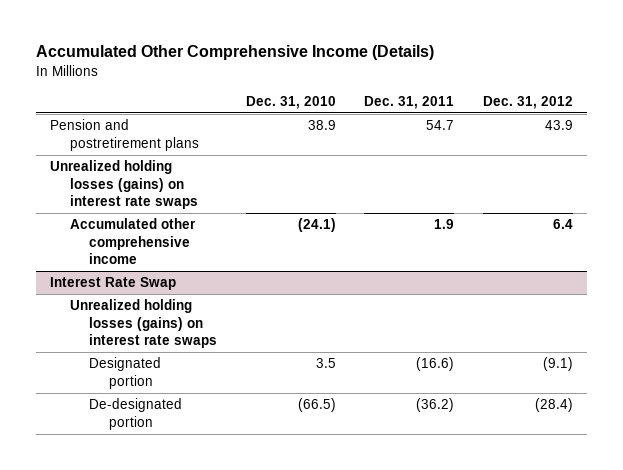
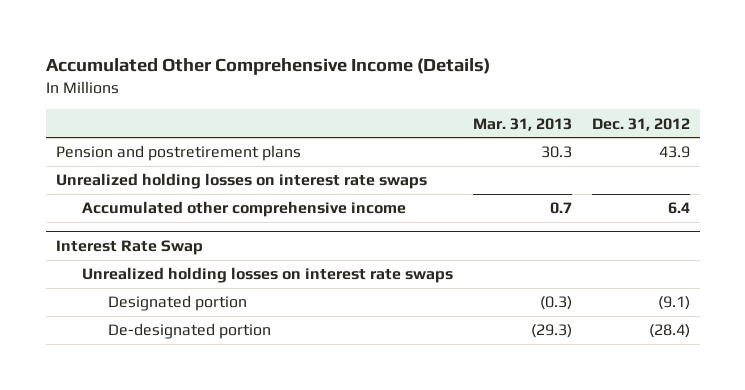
[245,95,336,109] Dec. 31, 2010 -> none
[364,95,455,109] Dec. 31, 2011 -> none
none -> [472,117,572,131] Mar. 31, 2013
[50,160,198,210] Unrealized holding losses (gains) on interest rate swaps -> [55,173,427,190] Unrealized holding losses on interest rate swaps
[69,299,218,349] Unrealized holding losses (gains) on interest rate swaps -> [81,267,453,284] Unrealized holding losses on interest rate swaps

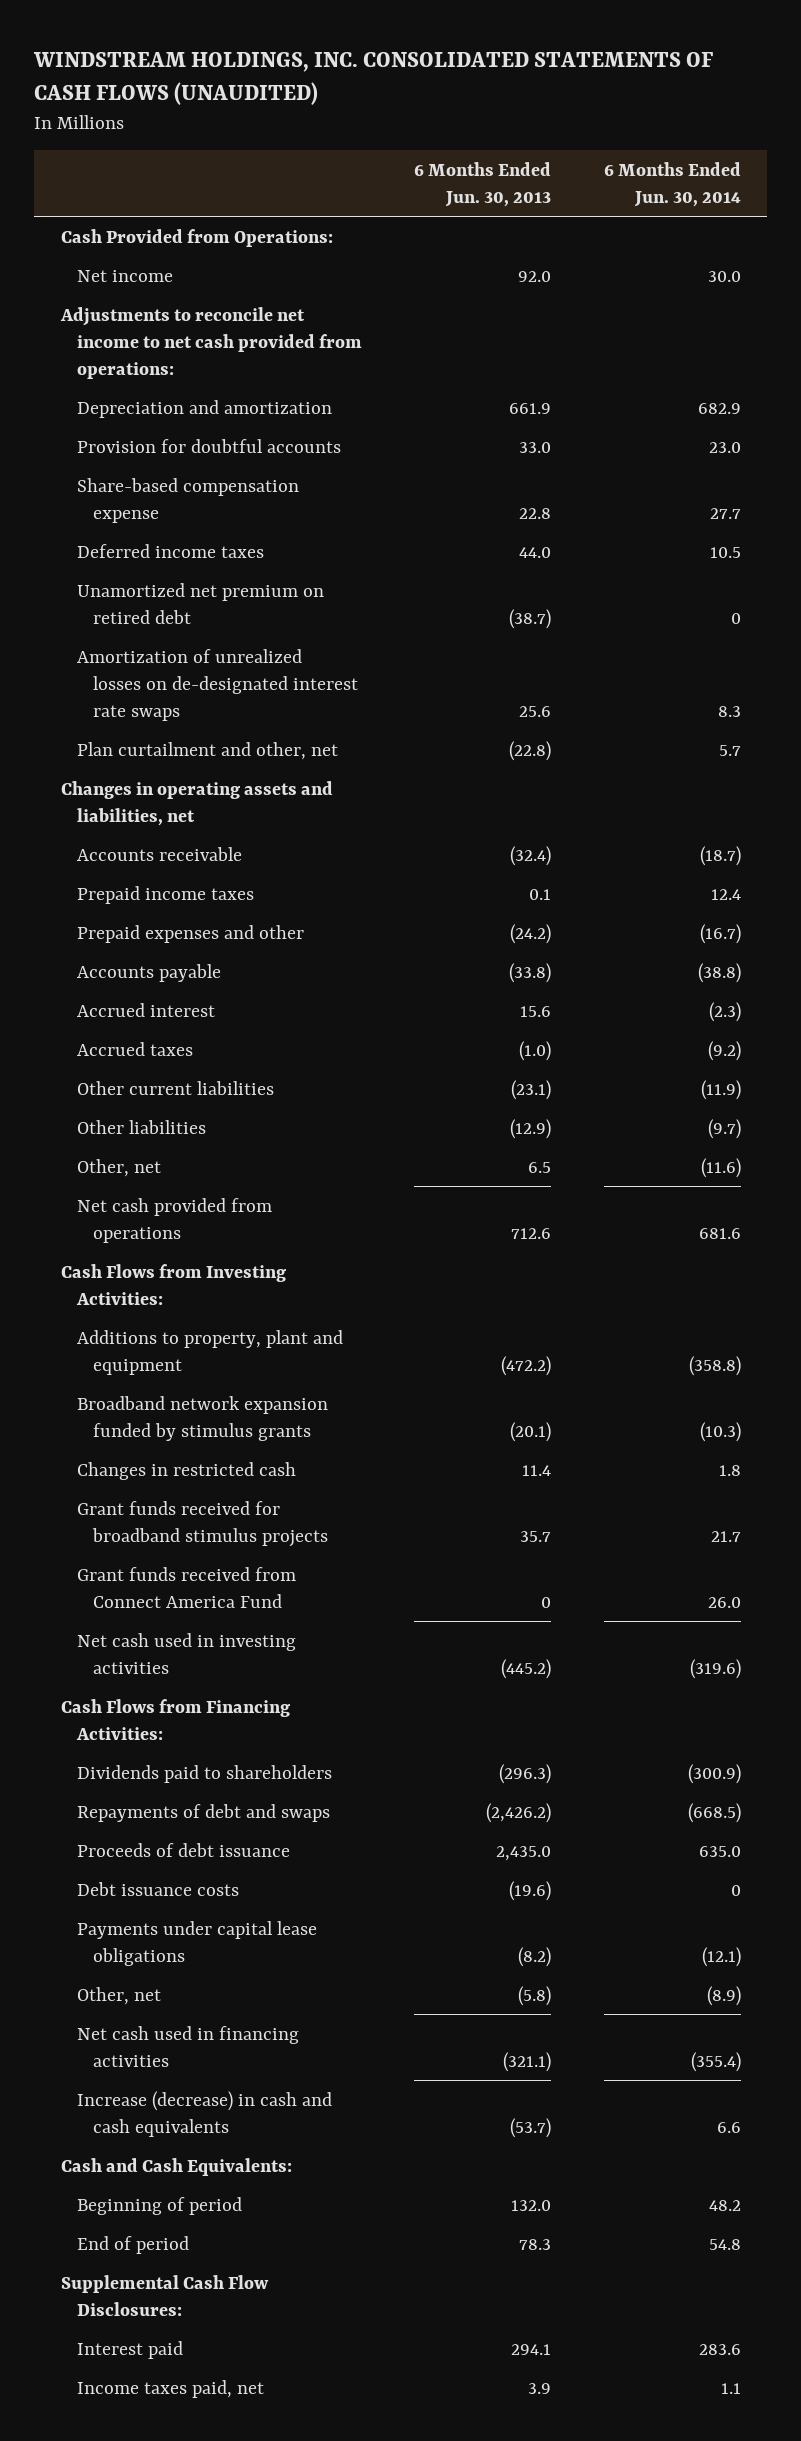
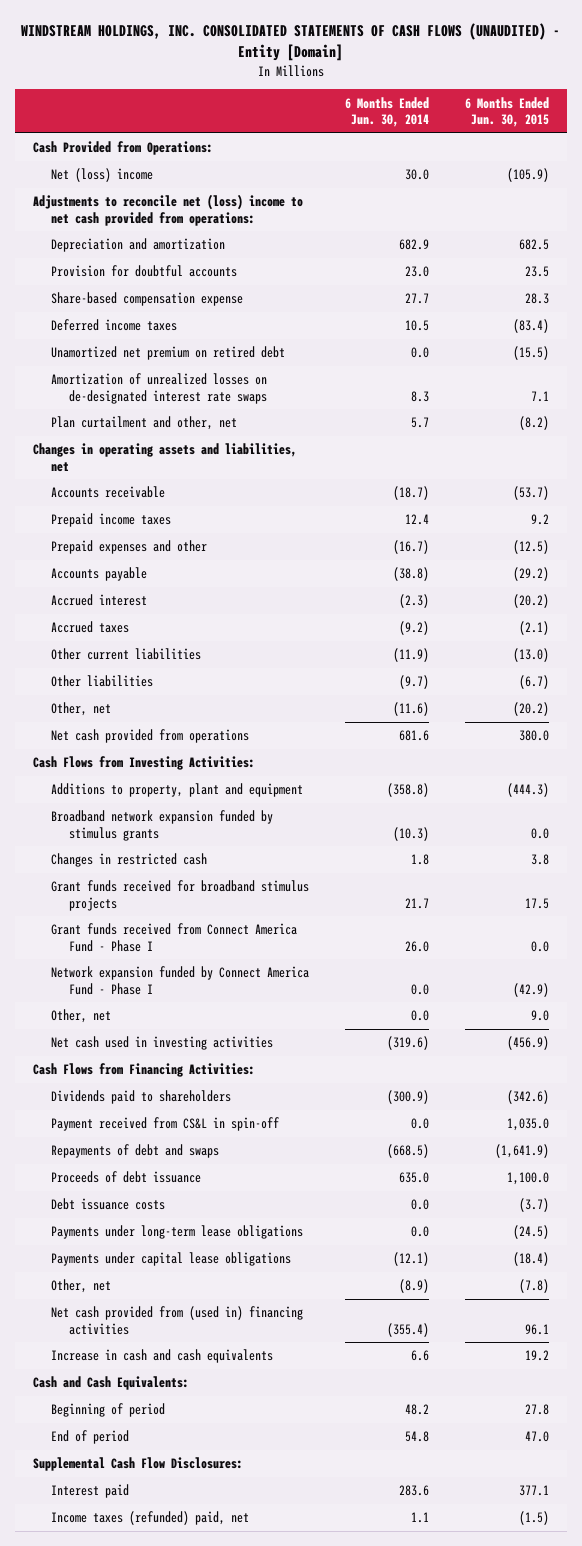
[33,52,714,106] WINDSTREAM HOLDINGS, INC. CONSOLIDATED STATEMENTS OF CASH FLOWS (UNAUDITED) -> [20,22,560,62] WINDSTREAM HOLDINGS, INC. CONSOLIDATED STATEMENTS OF CASH FLOWS (UNAUDITED) - Entity [Domain]
[414,161,552,207] 6 Months Ended Jun. 30, 2013 -> none
none -> [465,96,550,127] 6 Months Ended Jun. 30, 2015
[76,269,173,282] Net income -> [50,168,153,183] Net (loss) income
[59,306,362,379] Adjustments to reconcile net income to net cash provided from operations: -> [32,194,303,226] Adjustments to reconcile net (loss) income to net cash provided from operations:
[730,612,741,624] 0 -> [410,347,429,359] 0.0
[76,1566,296,1608] Grant funds received from Connect America Fund -> [50,923,297,952] Grant funds received from Connect America Fund - Phase I
none -> [50,966,309,995] Network expansion funded by Connect America Fund - Phase I
none -> [50,1009,111,1024] Other, net
none -> [50,1117,279,1132] Payment received from CS&L in spin-off
[730,1884,741,1896] 0 -> [410,1199,429,1211] 0.0
none -> [50,1225,303,1240] Payments under long-term lease obligations
[76,2025,299,2067] Net cash used in financing activities -> [50,1306,303,1335] Net cash provided from (used in) financing activities
[76,2090,332,2137] Increase (decrease) in cash and cash equivalents -> [50,1349,273,1364] Increase in cash and cash equivalents
[76,2379,264,2398] Income taxes paid, net -> [50,1511,249,1526] Income taxes (refunded) paid, net

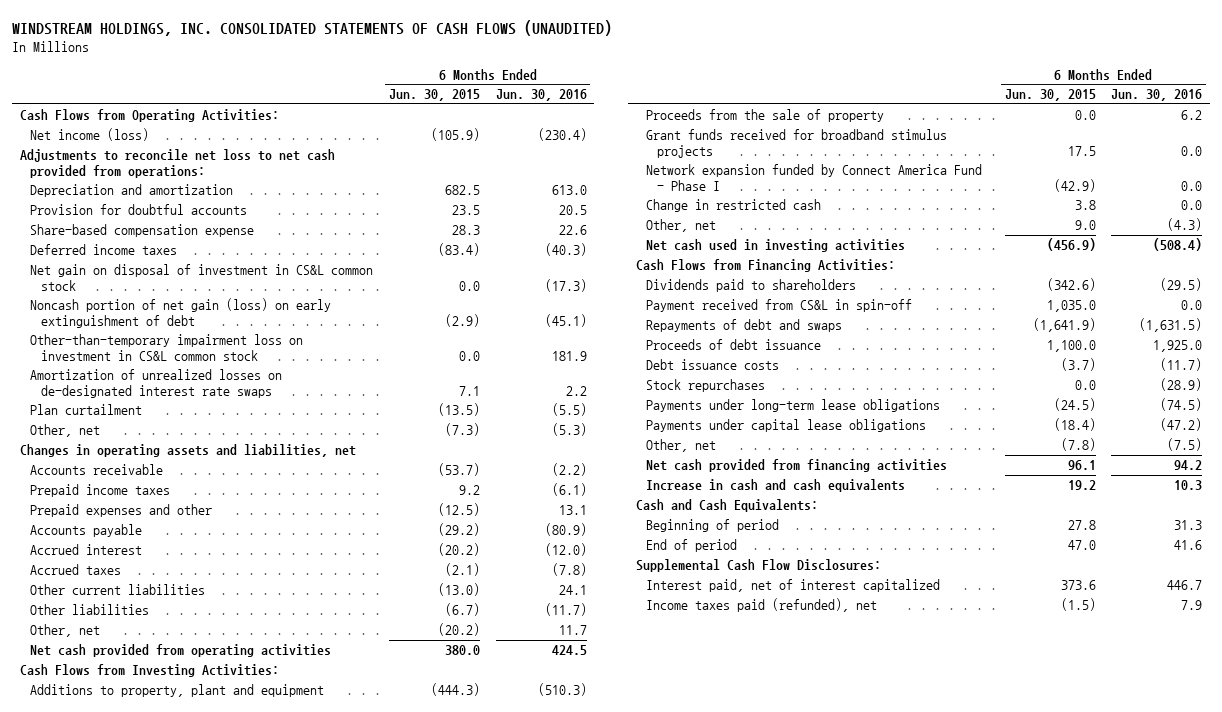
[20,22,560,62] WINDSTREAM HOLDINGS, INC. CONSOLIDATED STATEMENTS OF CASH FLOWS (UNAUDITED) - Entity [Domain] -> [12,20,613,37] WINDSTREAM HOLDINGS, INC. CONSOLIDATED STATEMENTS OF CASH FLOWS (UNAUDITED)
[344,96,429,127] 6 Months Ended Jun. 30, 2014 -> none
none -> [495,89,587,102] Jun. 30, 2016
[32,141,213,156] Cash Provided from Operations: -> [19,109,279,123] Cash Flows from Operating Activities:
[50,168,153,183] Net (loss) income -> [30,128,150,142] Net income (loss)
[32,194,303,226] Adjustments to reconcile net (loss) income to net cash provided from operations: -> [19,149,335,178] Adjustments to reconcile net loss to net cash provided from operations:
[50,346,285,361] Unamortized net premium on retired debt -> none
none -> [30,264,374,291] Net gain on disposal of investment in CS&L common stock
none -> [30,298,332,328] Noncash portion of net gain (loss) on early extinguishment of debt
none -> [30,334,304,361] Other-than-temporary impairment loss on investment in CS&L common stock
none -> [30,404,143,416] Plan curtailment
[50,416,237,431] Plan curtailment and other, net -> [30,424,101,438] Other, net
[519,416,550,431] (8.2) -> [445,423,481,437] (7.3)
[50,729,249,744] Net cash provided from operations -> [30,644,332,658] Net cash provided from operating activities
[50,810,273,841] Broadband network expansion funded by stimulus grants -> none
[50,853,207,868] Changes in restricted cash -> none
none -> [646,109,885,123] Proceeds from the sale of property
[50,923,297,952] Grant funds received from Connect America Fund - Phase I -> none
none -> [646,199,822,213] Change in restricted cash
none -> [646,379,766,393] Stock repurchases
[50,1306,303,1335] Net cash provided from (used in) financing activities -> [646,459,948,473] Net cash provided from financing activities
[50,1484,129,1499] Interest paid -> [646,579,941,593] Interest paid, net of interest capitalized
[519,1485,550,1497] 377.1 -> [1060,580,1096,591] 373.6
[50,1511,249,1526] Income taxes (refunded) paid, net -> [646,598,878,613] Income taxes paid (refunded), net

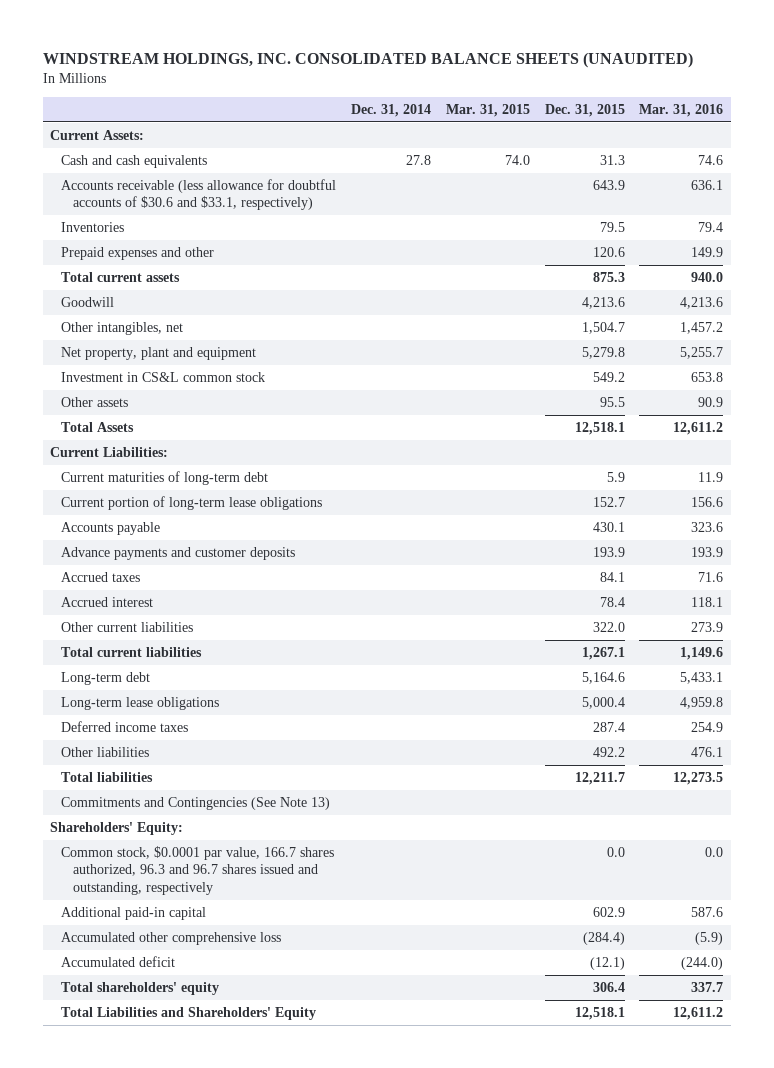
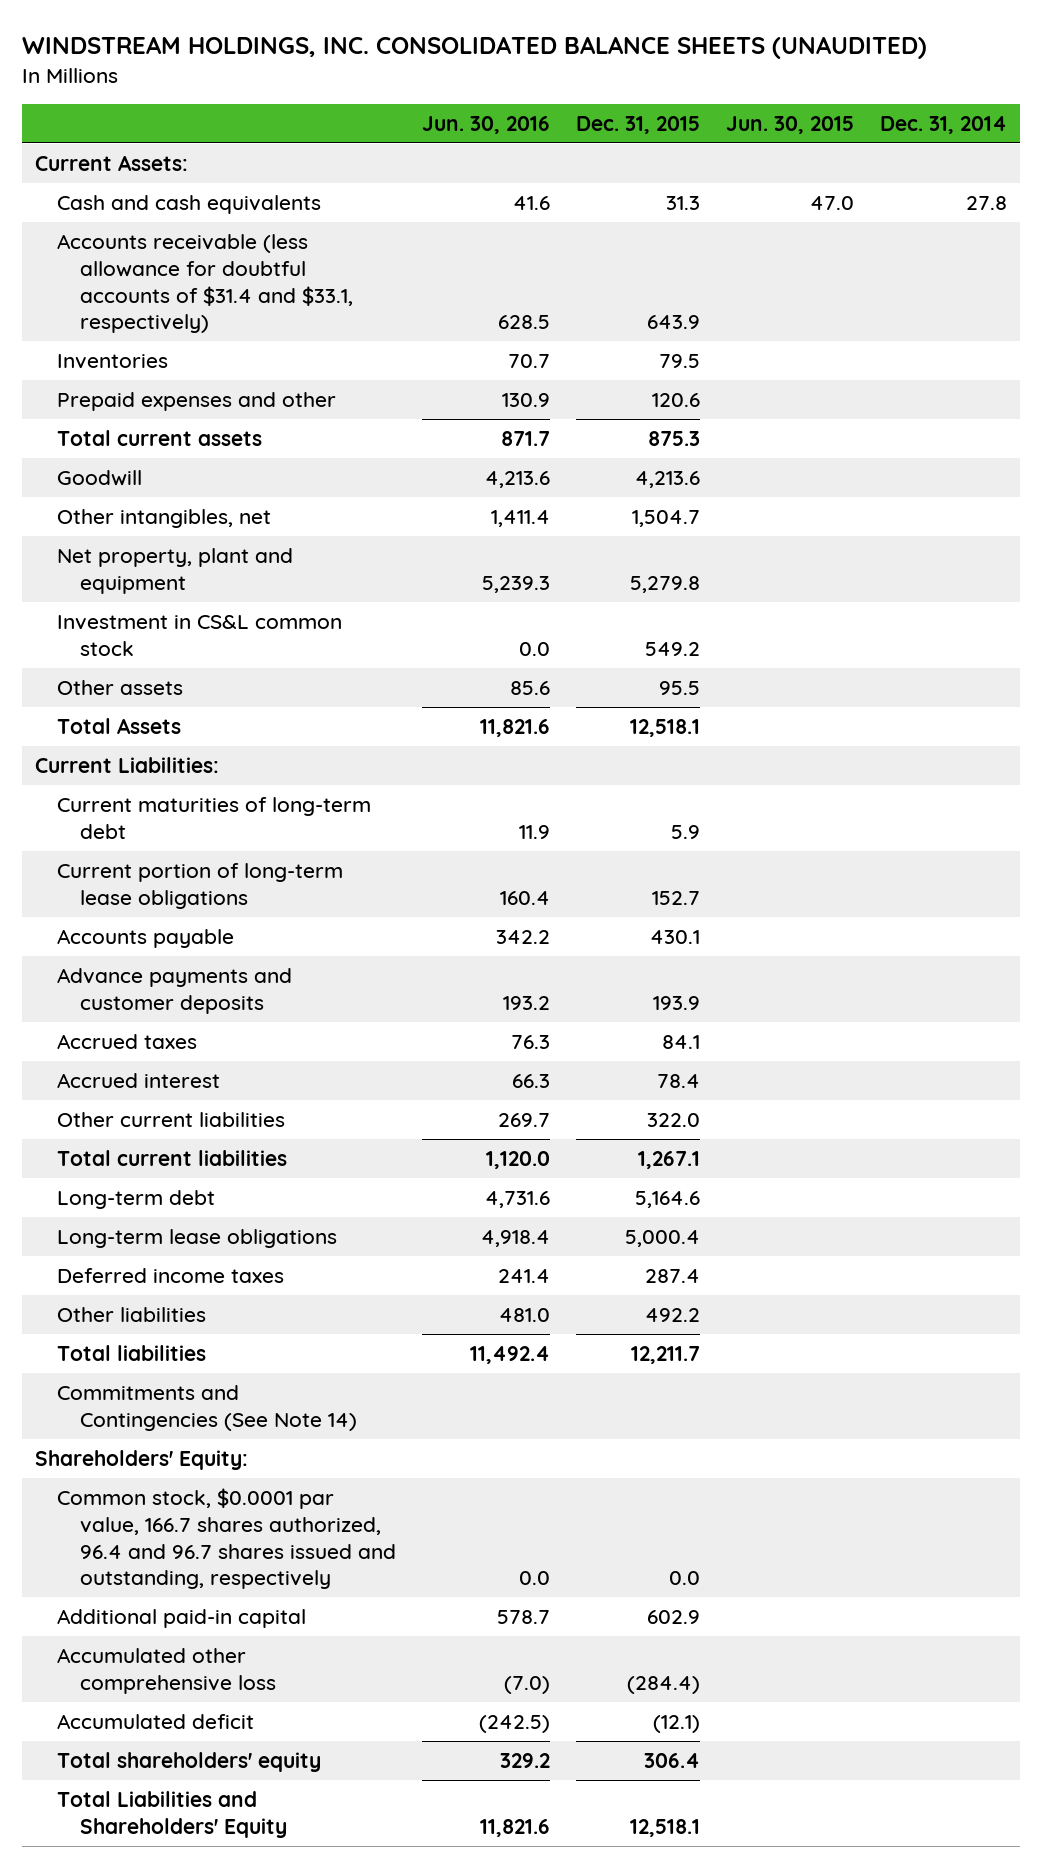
[445,103,530,117] Mar. 31, 2015 -> none
[639,103,724,117] Mar. 31, 2016 -> none
none -> [422,115,551,134] Jun. 30, 2016
none -> [726,115,855,134] Jun. 30, 2015
[61,178,337,211] Accounts receivable (less allowance for doubtful accounts of $30.6 and $33.1, respectively) -> [57,233,354,334] Accounts receivable (less allowance for doubtful accounts of $31.4 and $33.1, respectively)
[61,796,331,810] Commitments and Contingencies (See Note 13) -> [57,1384,358,1431] Commitments and Contingencies (See Note 14)
[61,845,335,895] Common stock, $0.0001 par value, 166.7 shares authorized, 96.3 and 96.7 shares issued and outstanding, respectively -> [57,1487,397,1590] Common stock, $0.0001 par value, 166.7 shares authorized, 96.4 and 96.7 shares issued and outstanding, respectively

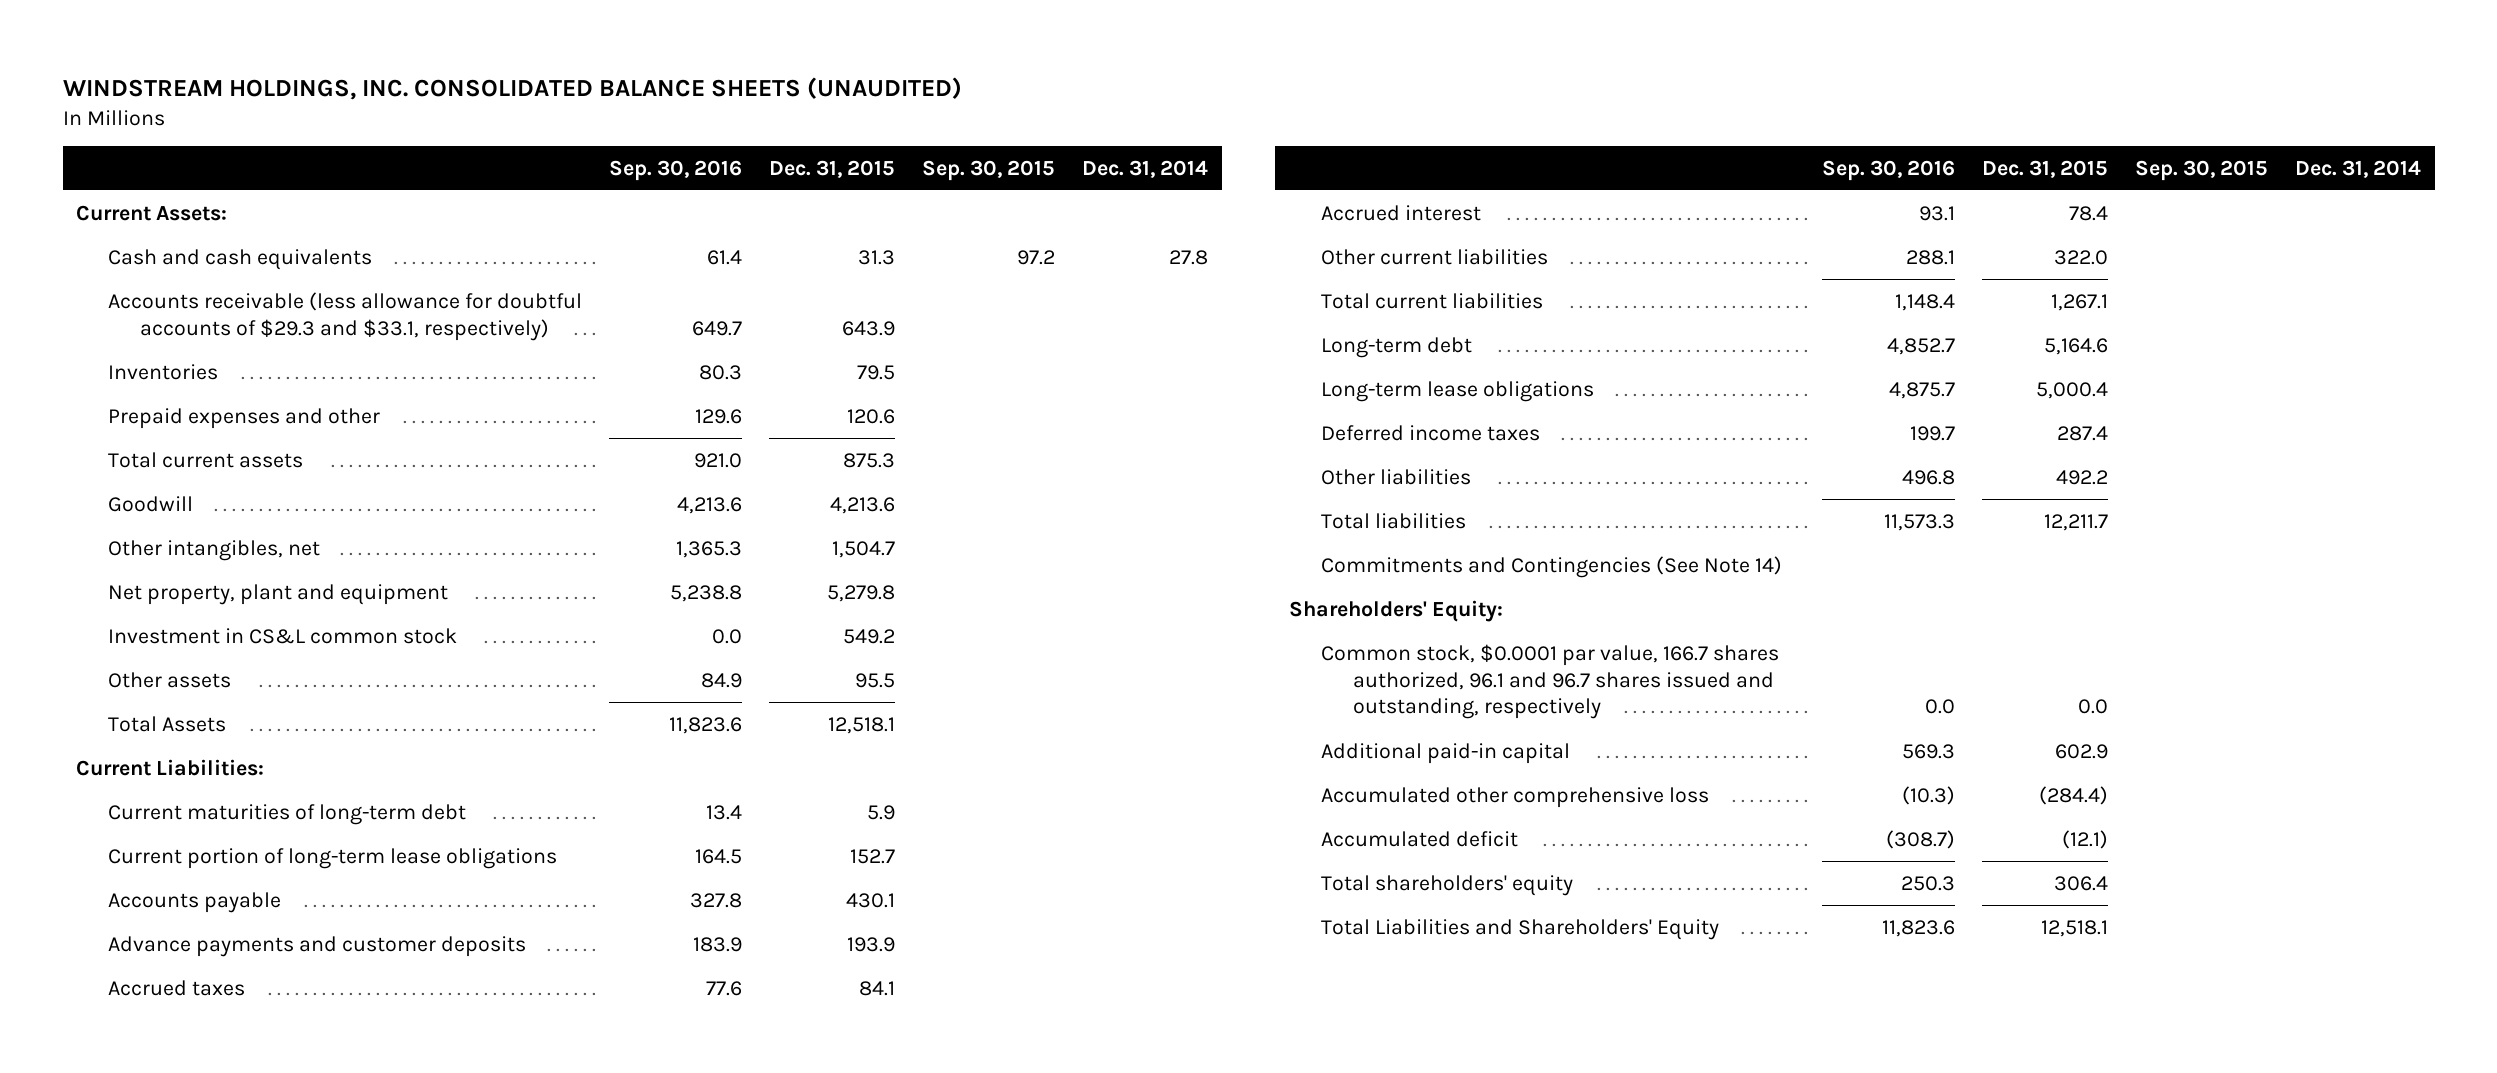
[422,115,551,134] Jun. 30, 2016 -> none
[726,115,855,134] Jun. 30, 2015 -> none
none -> [609,159,743,181] Sep. 30, 2016
none -> [922,159,1056,181] Sep. 30, 2015
[57,233,354,334] Accounts receivable (less allowance for doubtful accounts of $31.4 and $33.1, respectively) -> [108,291,583,341] Accounts receivable (less allowance for doubtful accounts of $29.3 and $33.1, respectively)
[57,1487,397,1590] Common stock, $0.0001 par value, 166.7 shares authorized, 96.4 and 96.7 shares issued and outstanding, respectively -> [1320,643,1779,720] Common stock, $0.0001 par value, 166.7 shares authorized, 96.1 and 96.7 shares issued and outstanding, respectively

